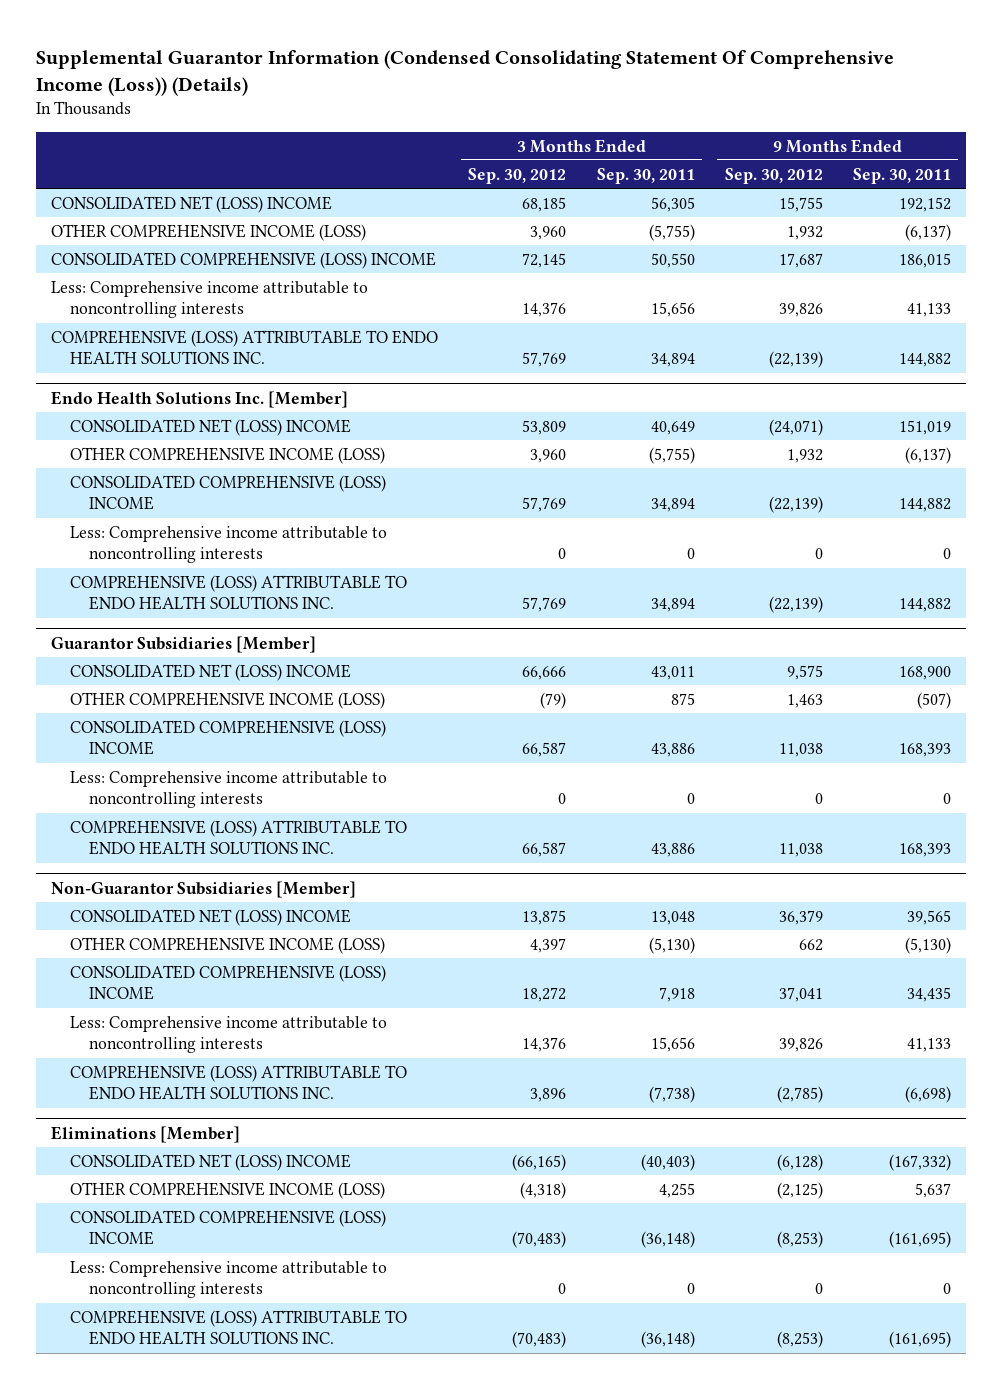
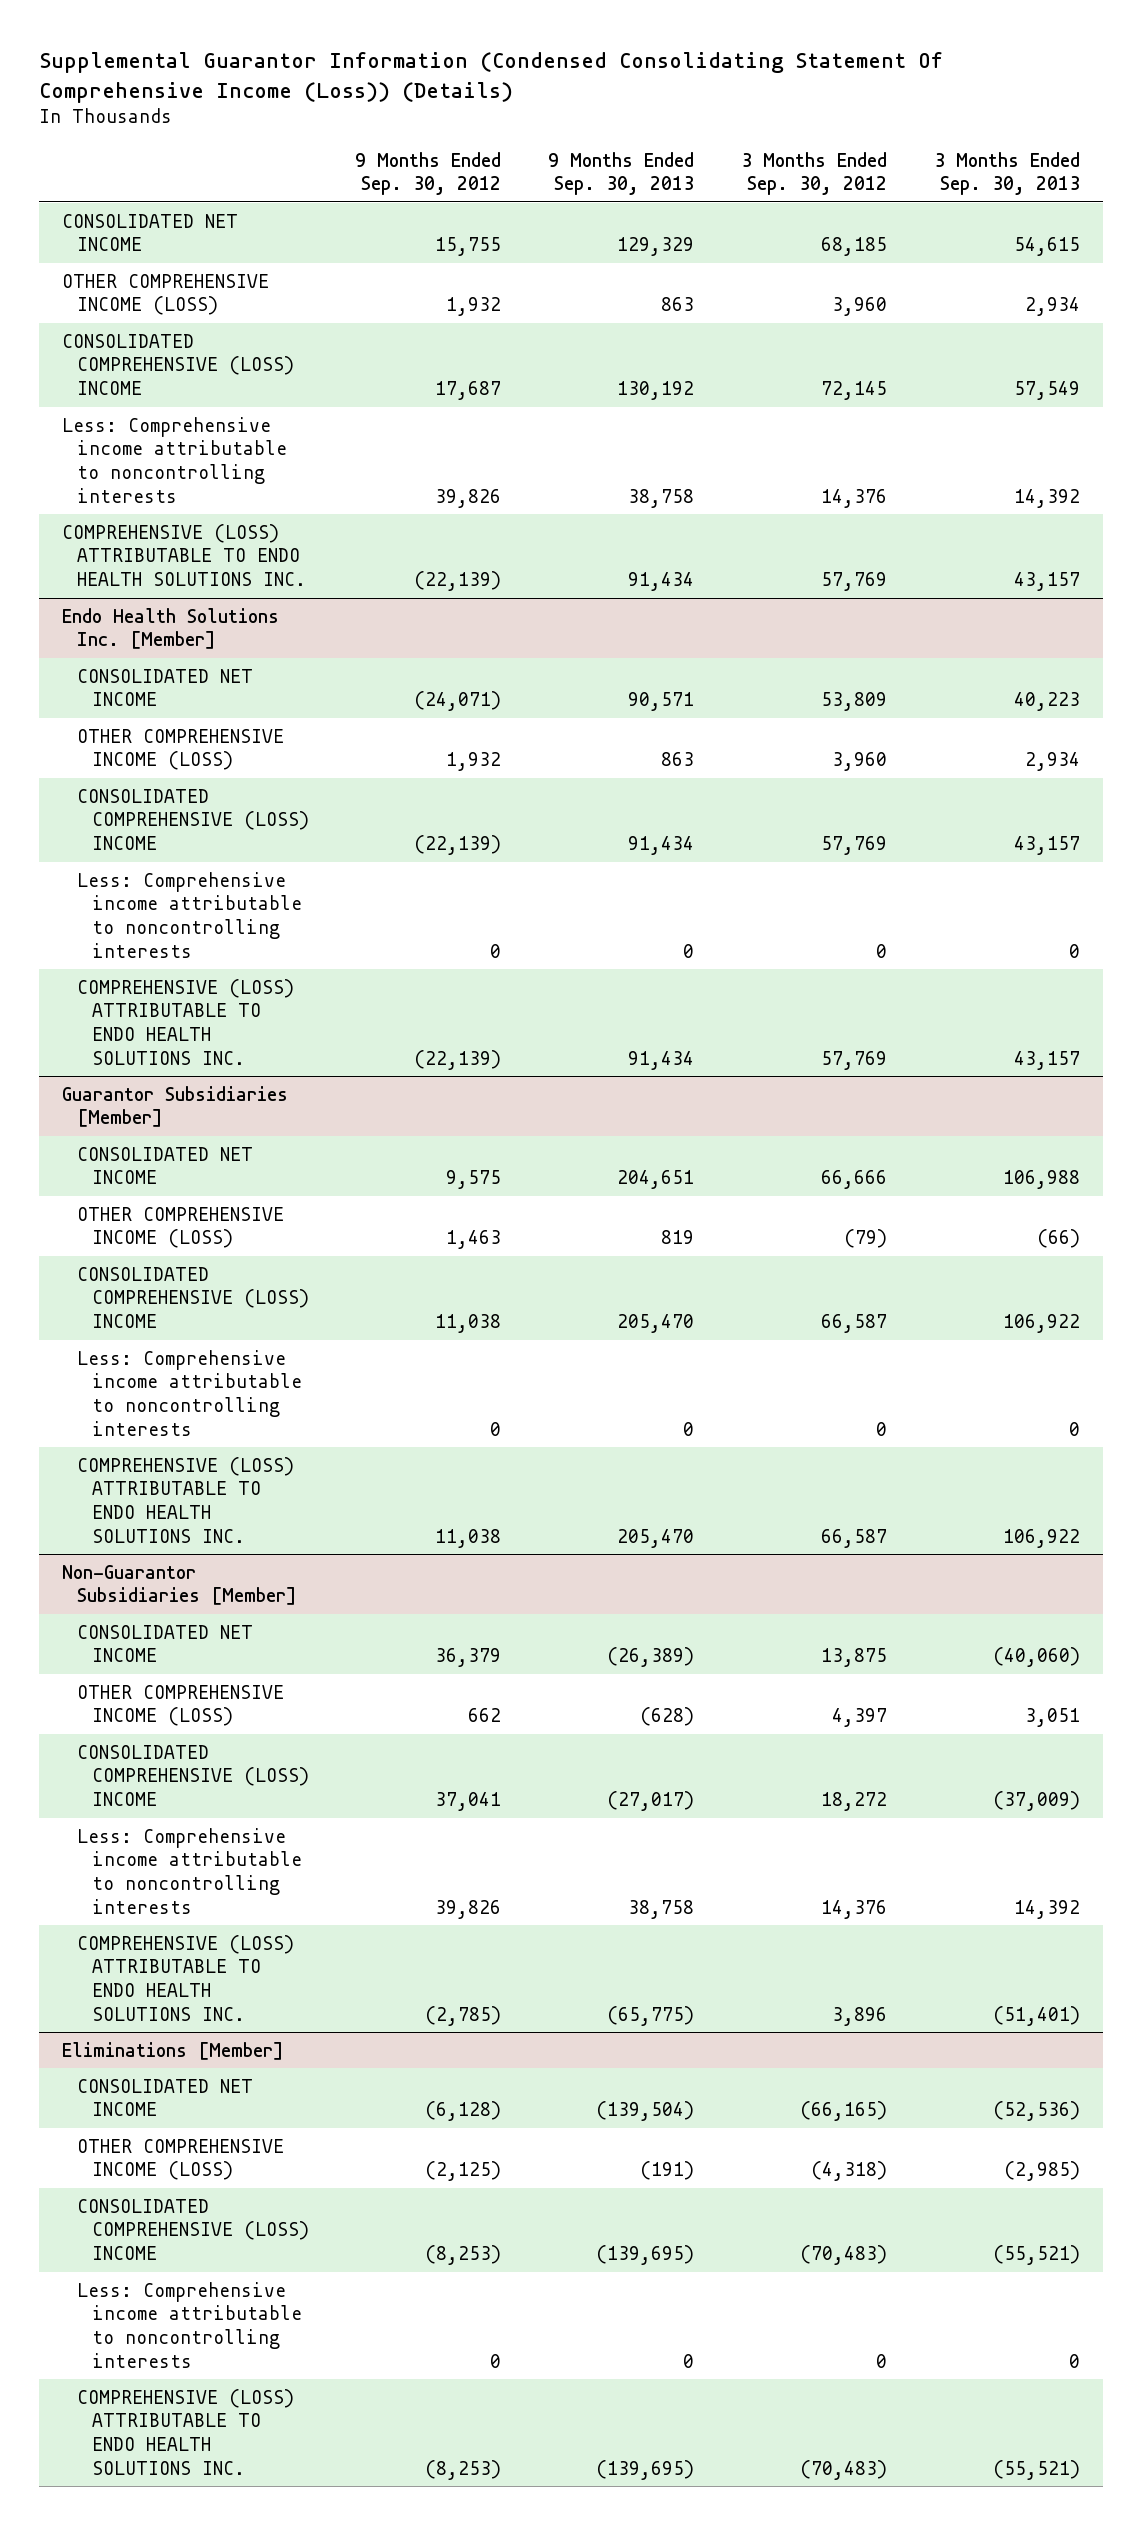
[596,167,695,184] Sep. 30, 2011 -> none
[852,167,951,184] Sep. 30, 2011 -> none
none -> [548,151,695,196] 9 Months Ended Sep. 30, 2013
none -> [933,151,1080,196] 3 Months Ended Sep. 30, 2013
[51,195,333,213] CONSOLIDATED NET (LOSS) INCOME -> [62,213,239,252] CONSOLIDATED NET INCOME
[70,418,352,436] CONSOLIDATED NET (LOSS) INCOME -> [76,668,253,707] CONSOLIDATED NET INCOME
[70,663,352,681] CONSOLIDATED NET (LOSS) INCOME -> [76,1146,253,1185] CONSOLIDATED NET INCOME
[70,908,352,926] CONSOLIDATED NET (LOSS) INCOME -> [76,1624,253,1663] CONSOLIDATED NET INCOME
[70,1153,352,1171] CONSOLIDATED NET (LOSS) INCOME -> [76,2078,253,2117] CONSOLIDATED NET INCOME

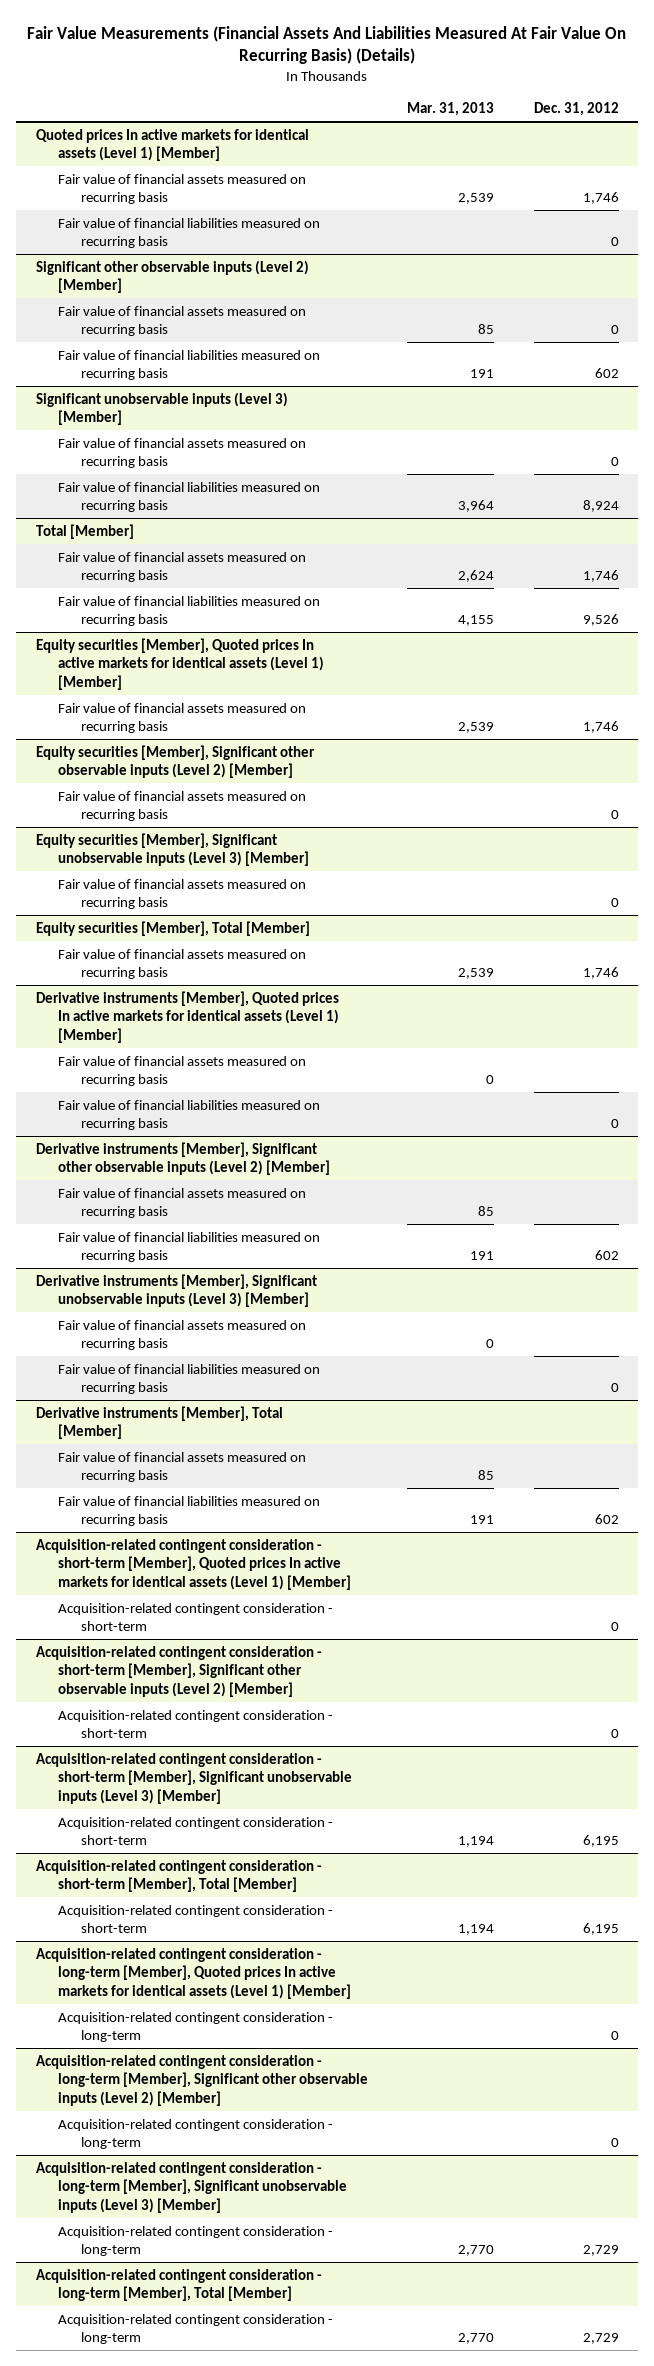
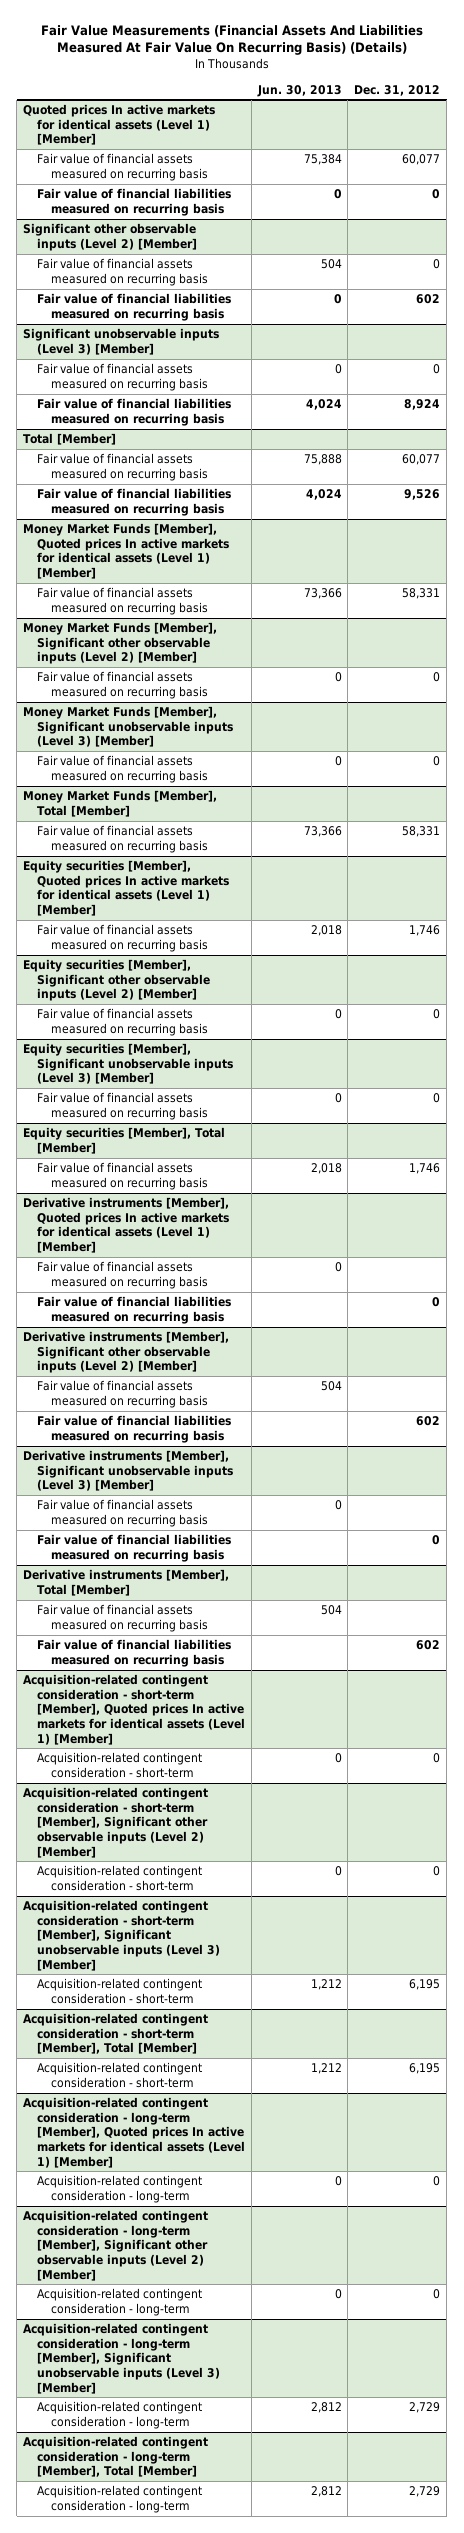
[407,102,495,117] Mar. 31, 2013 -> none
none -> [256,84,342,97] Jun. 30, 2013
[582,192,619,205] 1,746 -> [402,154,441,166] 60,077
[582,570,619,583] 1,746 -> [402,454,441,466] 60,077
none -> [23,523,230,579] Money Market Funds [Member], Quoted prices In active markets for identical assets (Level 1) [Member]
none -> [37,587,208,615] Fair value of financial assets measured on recurring basis
none -> [23,622,218,665] Money Market Funds [Member], Significant other observable inputs (Level 2) [Member]
none -> [37,671,208,699] Fair value of financial assets measured on recurring basis
none -> [23,706,234,748] Money Market Funds [Member], Significant unobservable inputs (Level 3) [Member]
none -> [37,755,208,783] Fair value of financial assets measured on recurring basis
none -> [23,790,218,817] Money Market Funds [Member], Total [Member]
none -> [37,825,208,853] Fair value of financial assets measured on recurring basis

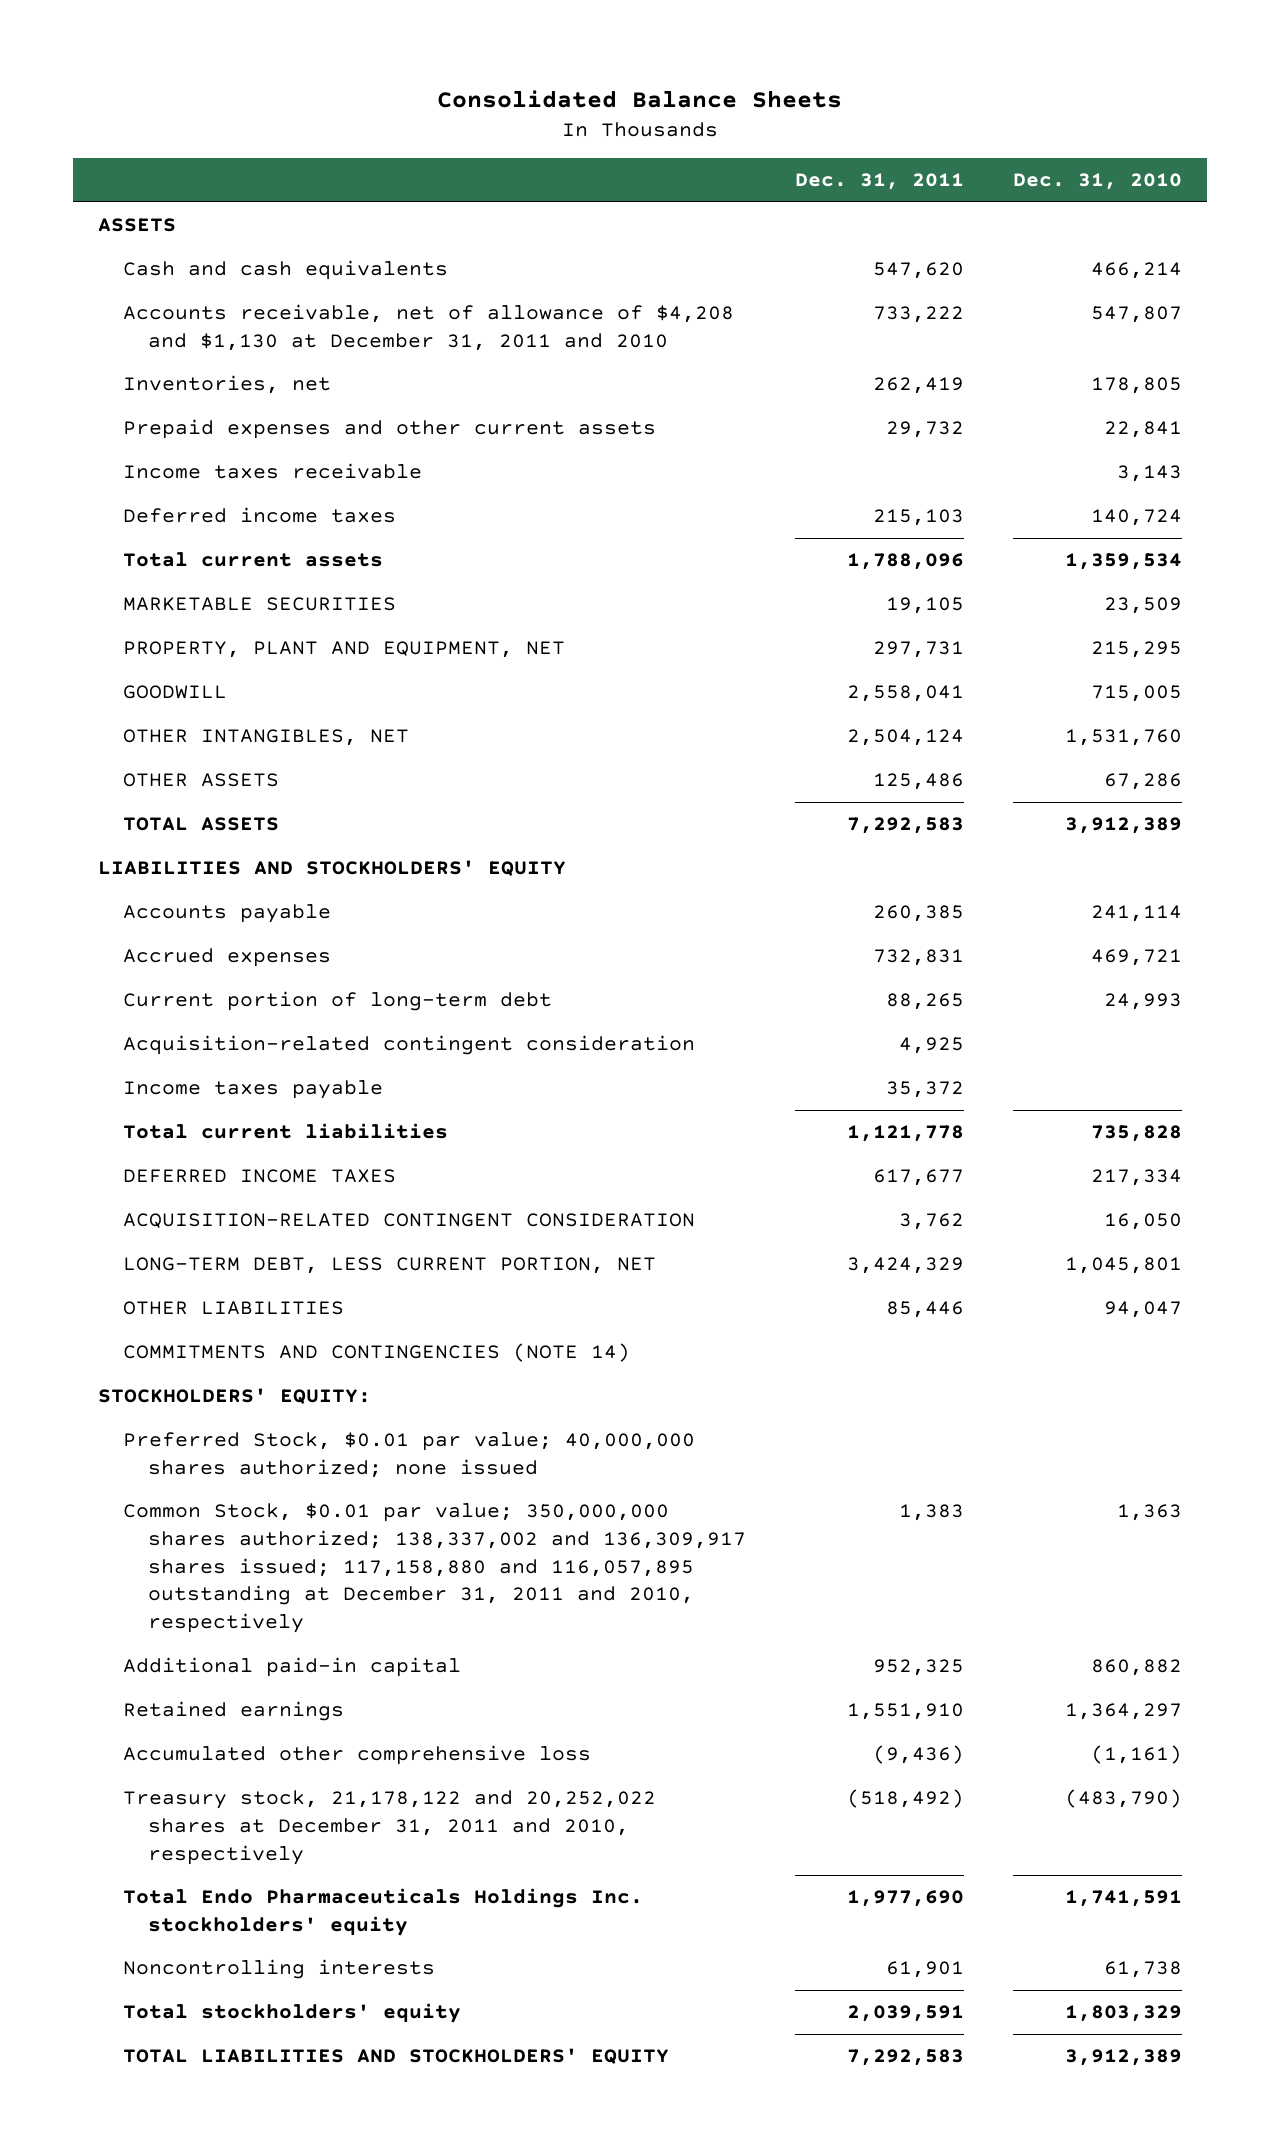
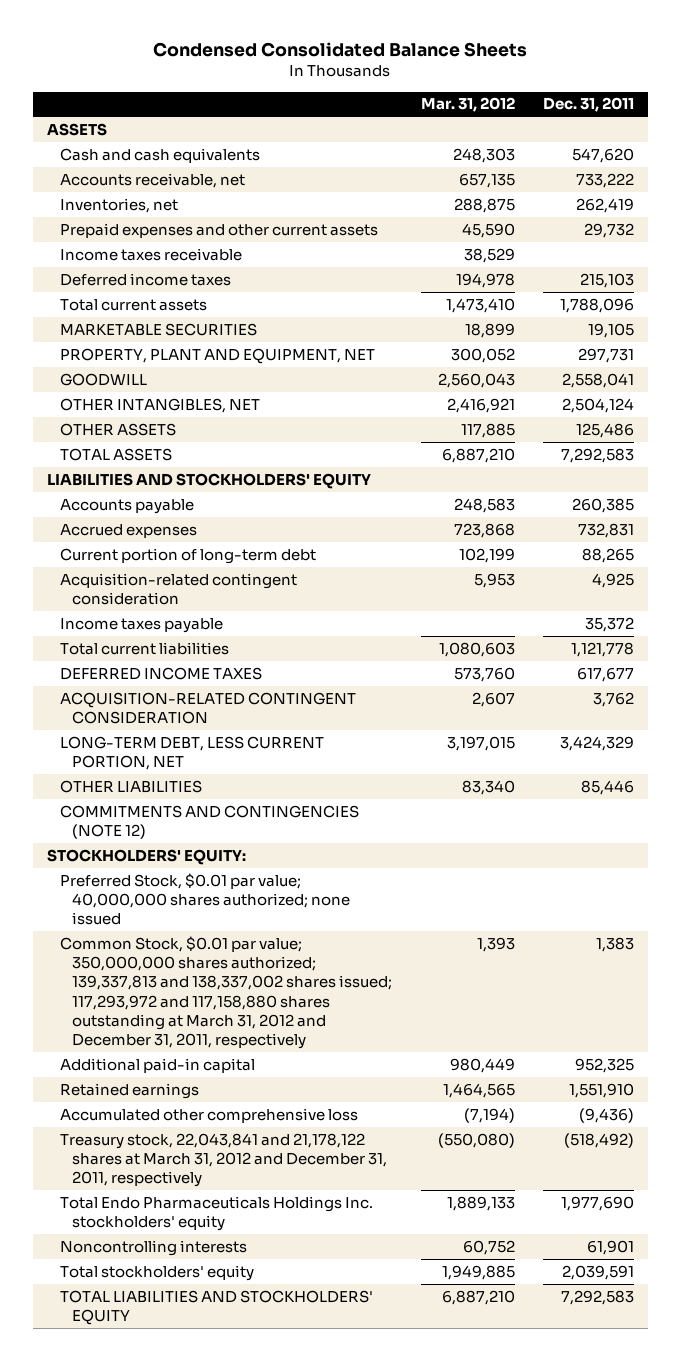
[436,89,842,108] Consolidated Balance Sheets -> [153,42,528,58] Condensed Consolidated Balance Sheets
[1013,173,1183,191] Dec. 31, 2010 -> none
none -> [420,97,515,113] Mar. 31, 2012
[122,304,734,351] Accounts receivable, net of allowance of $4,208 and $1,130 at December 31, 2011 and 2010 -> [59,172,245,188] Accounts receivable, net
[122,1343,630,1363] COMMITMENTS AND CONTINGENCIES (NOTE 14) -> [59,804,359,840] COMMITMENTS AND CONTINGENCIES (NOTE 12)
[122,1503,746,1634] Common Stock, $0.01 par value; 350,000,000 shares authorized; 138,337,002 and 136,309,917 shares issued; 117,158,880 and 116,057,895 outstanding at December 31, 2011 and 2010, respectively -> [59,935,393,1049] Common Stock, $0.01 par value; 350,000,000 shares authorized; 139,337,813 and 138,337,002 shares issued; 117,293,972 and 117,158,880 shares outstanding at March 31, 2012 and December 31, 2011, respectively
[122,1790,656,1865] Treasury stock, 21,178,122 and 20,252,022 shares at December 31, 2011 and 2010, respectively -> [59,1132,388,1188] Treasury stock, 22,043,841 and 21,178,122 shares at March 31, 2012 and December 31, 2011, respectively

